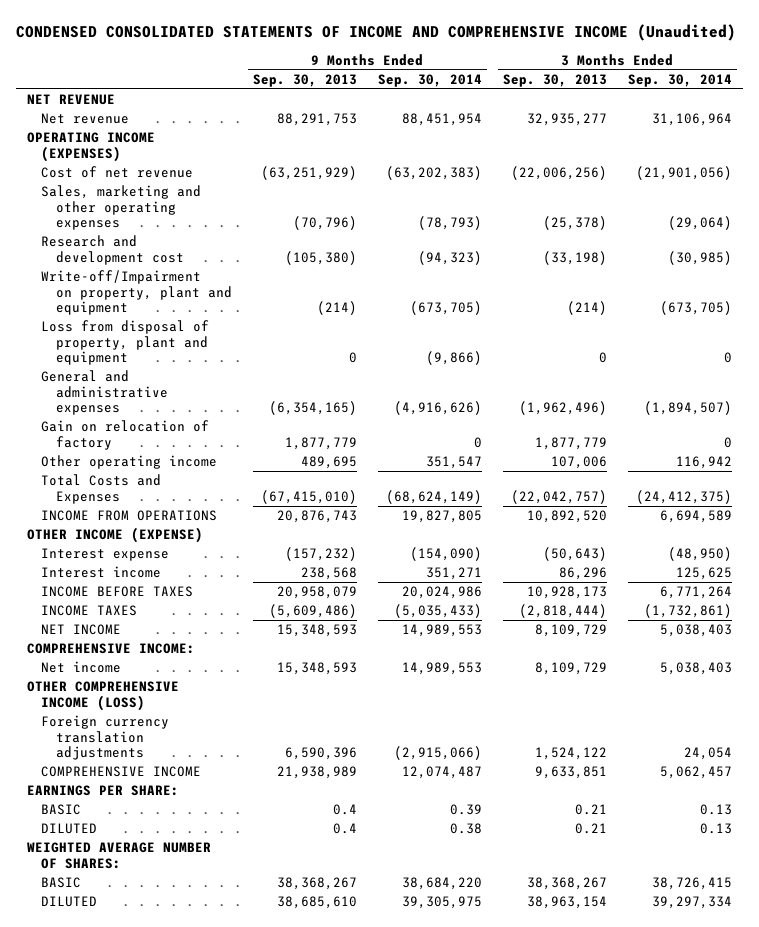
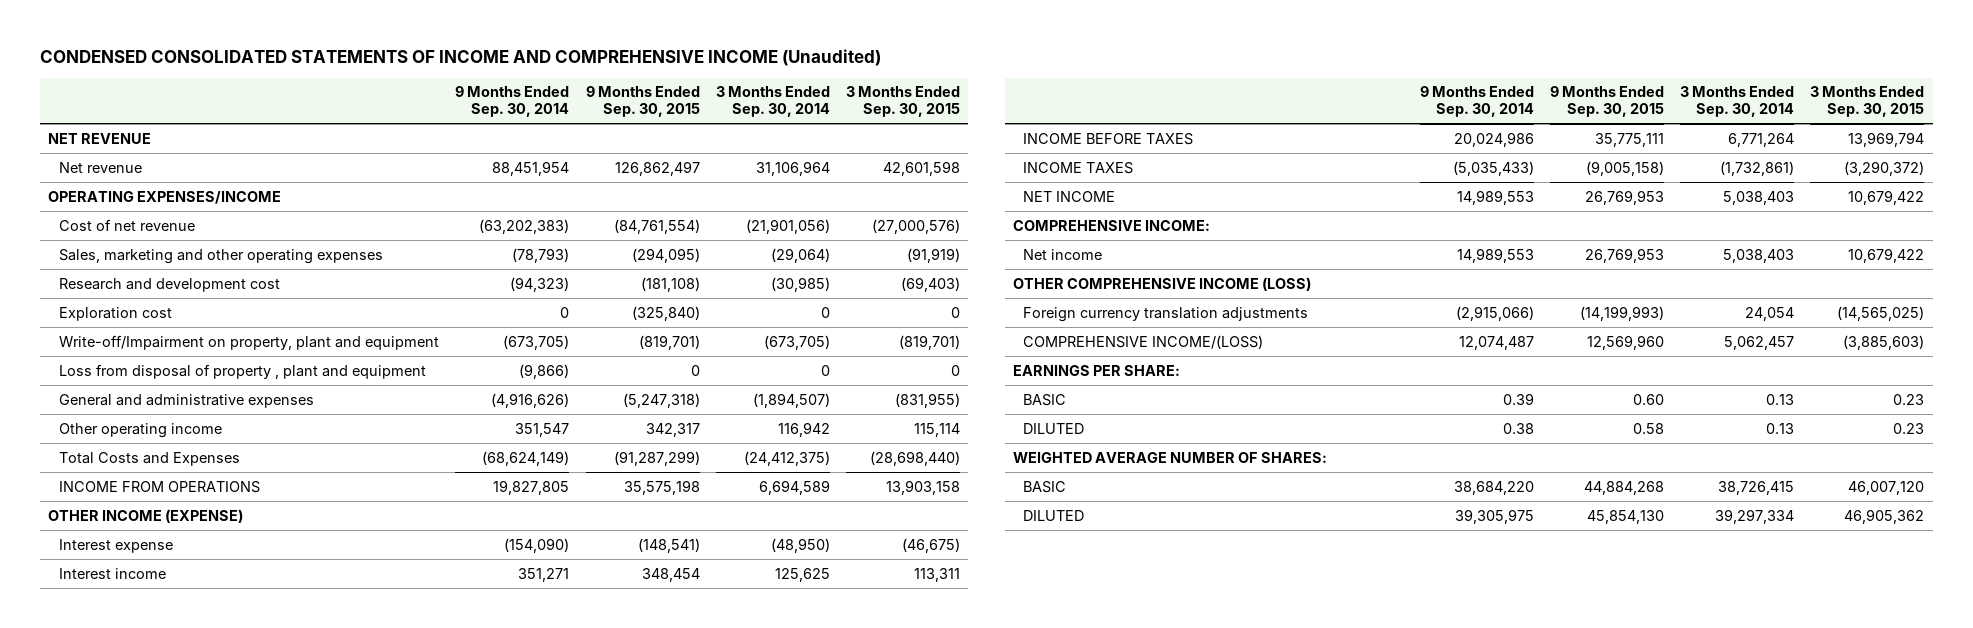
[252,73,357,87] Sep. 30, 2013 -> none
[502,73,607,87] Sep. 30, 2013 -> none
none -> [585,86,700,118] 9 Months Ended Sep. 30, 2015
none -> [846,86,961,118] 3 Months Ended Sep. 30, 2015
[26,132,155,162] OPERATING INCOME (EXPENSES) -> [48,190,282,204] OPERATING EXPENSES/INCOME
none -> [59,306,173,321] Exploration cost
[41,320,210,366] Loss from disposal of property, plant and equipment -> [59,363,427,379] Loss from disposal of property , plant and equipment
[41,420,210,450] Gain on relocation of factory -> none
[41,766,202,778] COMPREHENSIVE INCOME -> [1023,334,1264,349] COMPREHENSIVE INCOME/(LOSS)

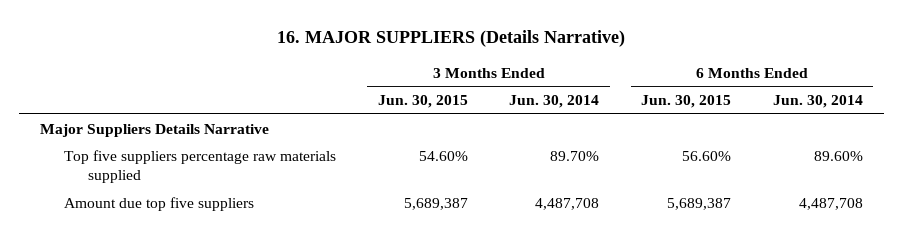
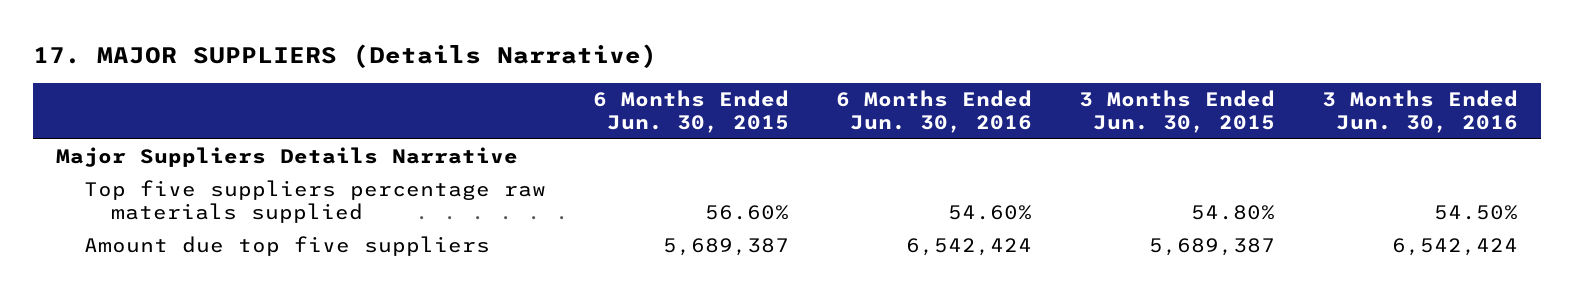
[277,30,626,48] 16. MAJOR SUPPLIERS (Details Narrative) -> [32,44,657,69] 17. MAJOR SUPPLIERS (Details Narrative)
[509,95,600,109] Jun. 30, 2014 -> none
[772,95,863,109] Jun. 30, 2014 -> none
none -> [835,90,1032,134] 6 Months Ended Jun. 30, 2016
none -> [1321,90,1518,134] 3 Months Ended Jun. 30, 2016
[418,150,468,161] 54.60% -> [1190,205,1275,221] 54.80%

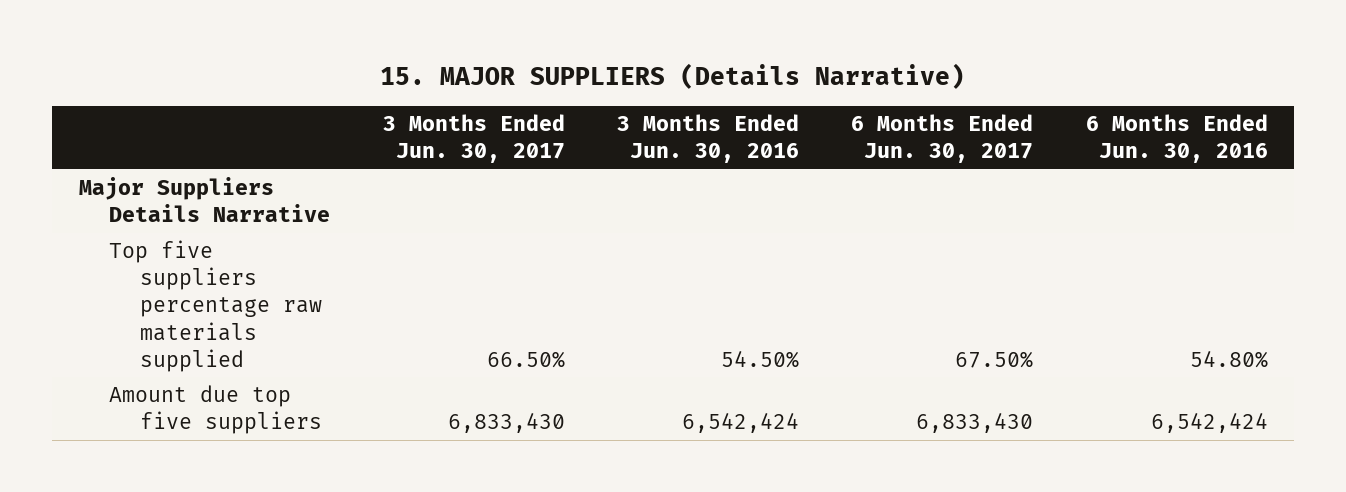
[32,44,657,69] 17. MAJOR SUPPLIERS (Details Narrative) -> [380,62,966,89] 15. MAJOR SUPPLIERS (Details Narrative)
[592,90,789,134] 6 Months Ended Jun. 30, 2015 -> none
[1078,90,1275,134] 3 Months Ended Jun. 30, 2015 -> none
none -> [382,114,565,164] 3 Months Ended Jun. 30, 2017
none -> [851,114,1034,164] 6 Months Ended Jun. 30, 2017
[947,205,1032,221] 54.60% -> [1189,349,1268,368] 54.80%

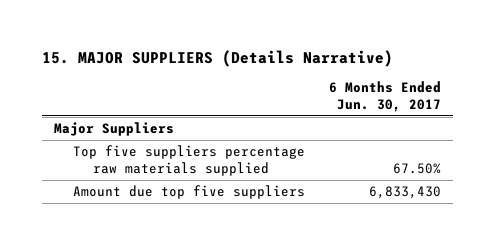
[382,114,565,164] 3 Months Ended Jun. 30, 2017 -> none
[617,114,800,164] 3 Months Ended Jun. 30, 2016 -> none
[1085,114,1268,164] 6 Months Ended Jun. 30, 2016 -> none
[78,177,331,223] Major Suppliers Details Narrative -> [53,122,174,137] Major Suppliers

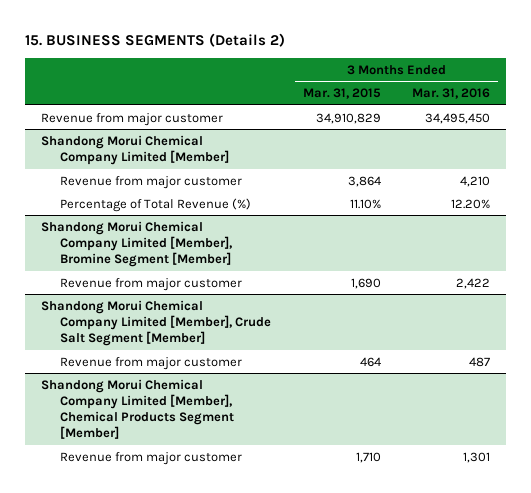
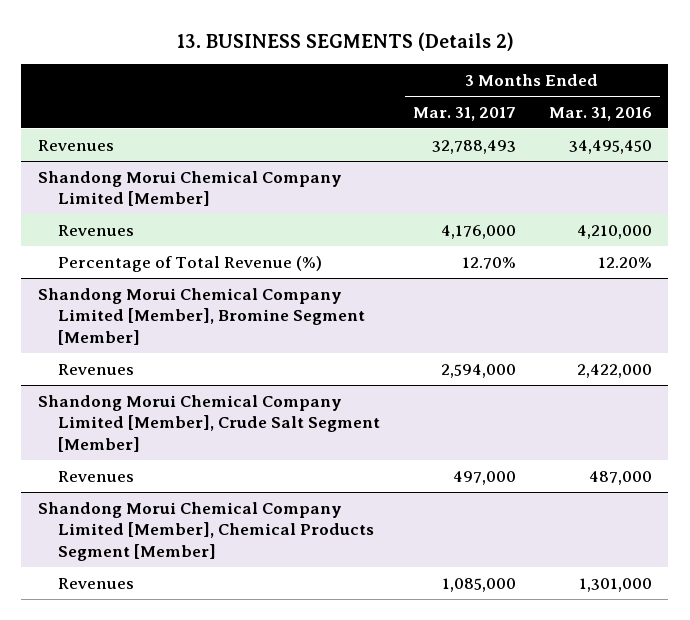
[24,33,285,48] 15. BUSINESS SEGMENTS (Details 2) -> [175,31,514,51] 13. BUSINESS SEGMENTS (Details 2)
[302,88,381,100] Mar. 31, 2015 -> none
none -> [412,106,516,121] Mar. 31, 2017
[40,112,223,126] Revenue from major customer -> [37,139,114,151] Revenues
[60,175,243,189] Revenue from major customer -> none
none -> [57,224,134,236] Revenues
[60,277,243,291] Revenue from major customer -> none
none -> [57,363,134,375] Revenues
[60,356,243,370] Revenue from major customer -> none
none -> [57,470,134,482] Revenues
[60,451,243,465] Revenue from major customer -> none
none -> [57,577,134,589] Revenues

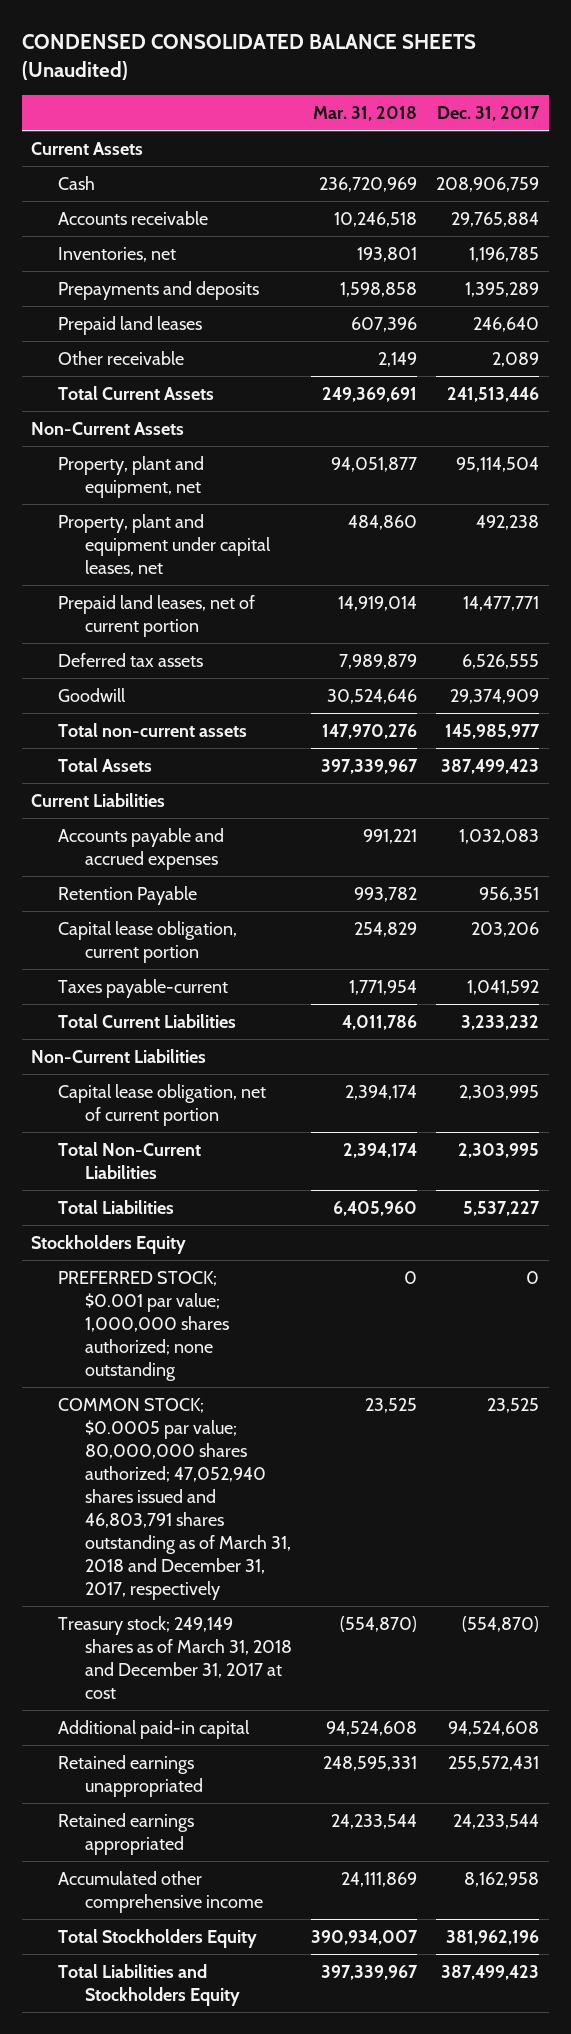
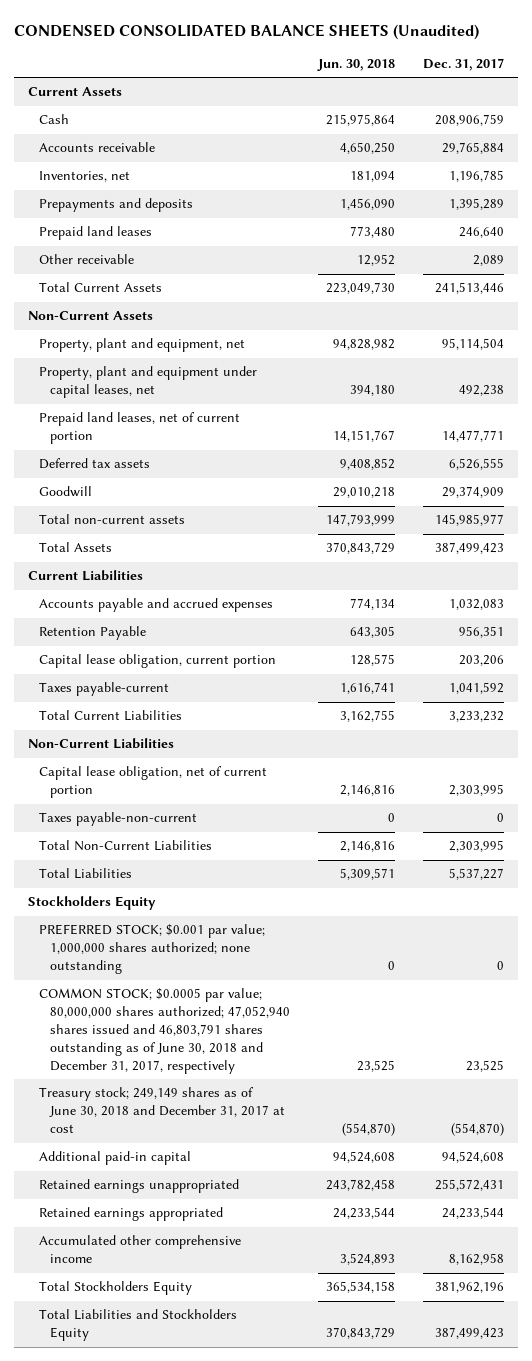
[313,105,418,121] Mar. 31, 2018 -> none
none -> [316,59,395,72] Jun. 30, 2018
none -> [38,812,197,827] Taxes payable-non-current
[58,1397,291,1600] COMMON STOCK; $0.0005 par value; 80,000,000 shares authorized; 47,052,940 shares issued and 46,803,791 shares outstanding as of March 31, 2018 and December 31, 2017, respectively -> [38,988,290,1075] COMMON STOCK; $0.0005 par value; 80,000,000 shares authorized; 47,052,940 shares issued and 46,803,791 shares outstanding as of June 30, 2018 and December 31, 2017, respectively
[58,1615,292,1699] Treasury stock; 249,149 shares as of March 31, 2018 and December 31, 2017 at cost -> [38,1087,285,1134] Treasury stock; 249,149 shares as of June 30, 2018 and December 31, 2017 at cost

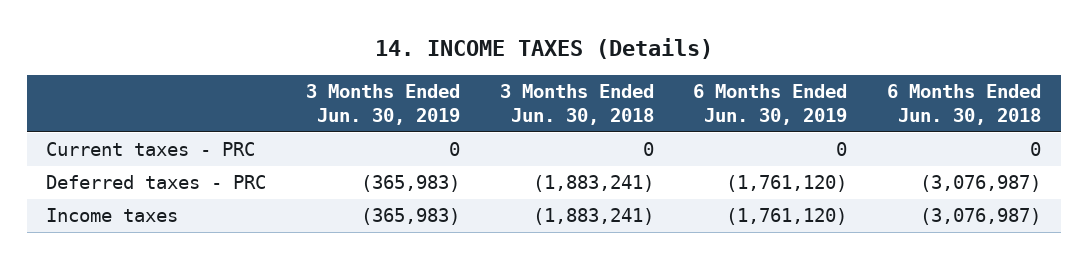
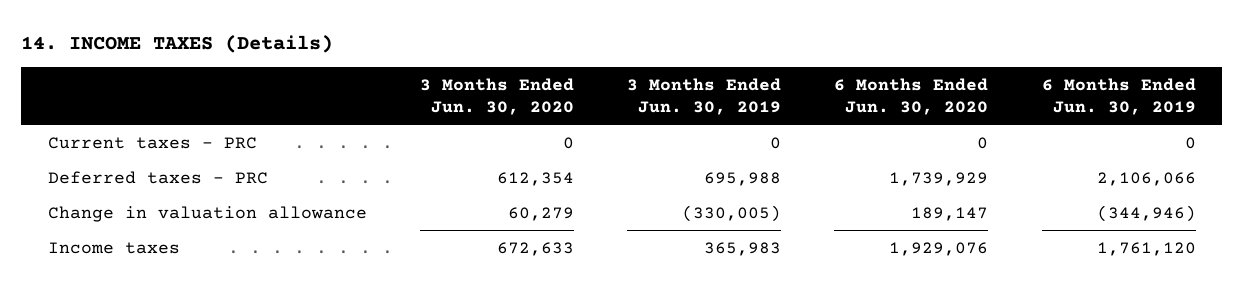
[499,84,654,126] 3 Months Ended Jun. 30, 2018 -> none
[886,84,1041,126] 6 Months Ended Jun. 30, 2018 -> none
none -> [419,77,574,115] 3 Months Ended Jun. 30, 2020
none -> [834,77,989,115] 6 Months Ended Jun. 30, 2020
[360,175,460,193] (365,983) -> [704,171,782,186] 695,988
[726,175,848,193] (1,761,120) -> [1096,171,1196,186] 2,106,066
none -> [47,205,367,222] Change in valuation allowance
[360,208,460,226] (365,983) -> [704,241,782,256] 365,983
[726,208,848,226] (1,761,120) -> [1096,241,1196,256] 1,761,120

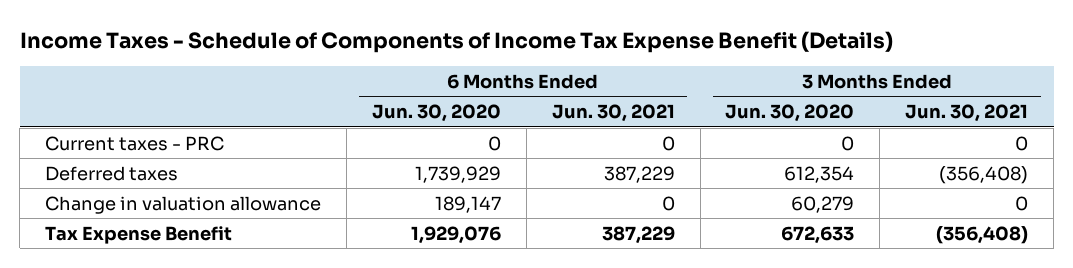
[21,34,334,53] 14. INCOME TAXES (Details) -> [19,30,893,53] Income Taxes - Schedule of Components of Income Tax Expense Benefit (Details)
[627,77,782,115] 3 Months Ended Jun. 30, 2019 -> none
[1041,77,1196,115] 6 Months Ended Jun. 30, 2019 -> none
none -> [551,104,675,123] Jun. 30, 2021
none -> [905,104,1029,123] Jun. 30, 2021
[47,170,268,184] Deferred taxes - PRC -> [45,165,179,181] Deferred taxes
[47,241,180,254] Income taxes -> [45,225,233,244] Tax Expense Benefit

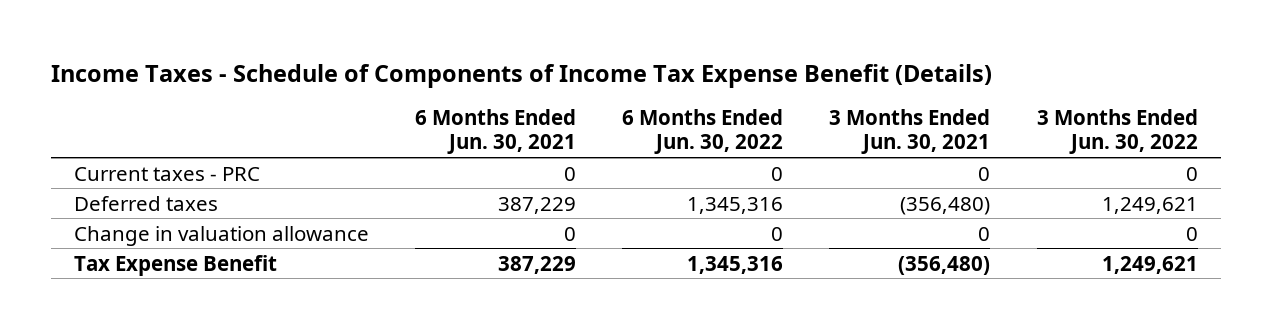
[371,104,501,123] Jun. 30, 2020 -> none
[725,104,855,123] Jun. 30, 2020 -> none
none -> [622,108,784,155] 6 Months Ended Jun. 30, 2022
none -> [1036,108,1198,155] 3 Months Ended Jun. 30, 2022
[939,165,1029,184] (356,408) -> [900,196,991,215] (356,480)
[936,225,1029,244] (356,408) -> [898,255,991,275] (356,480)

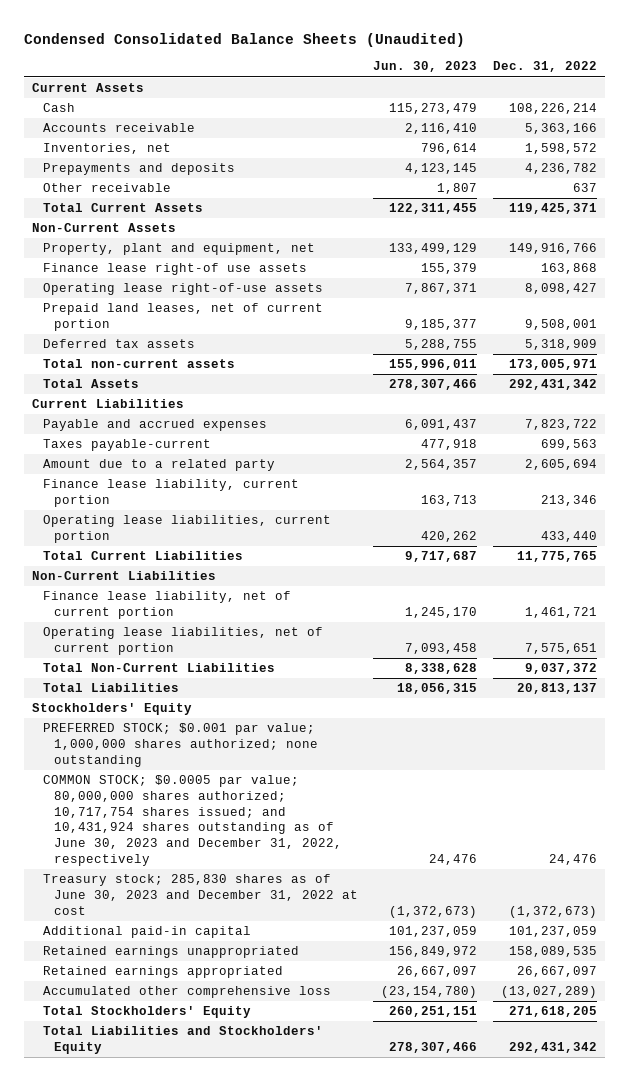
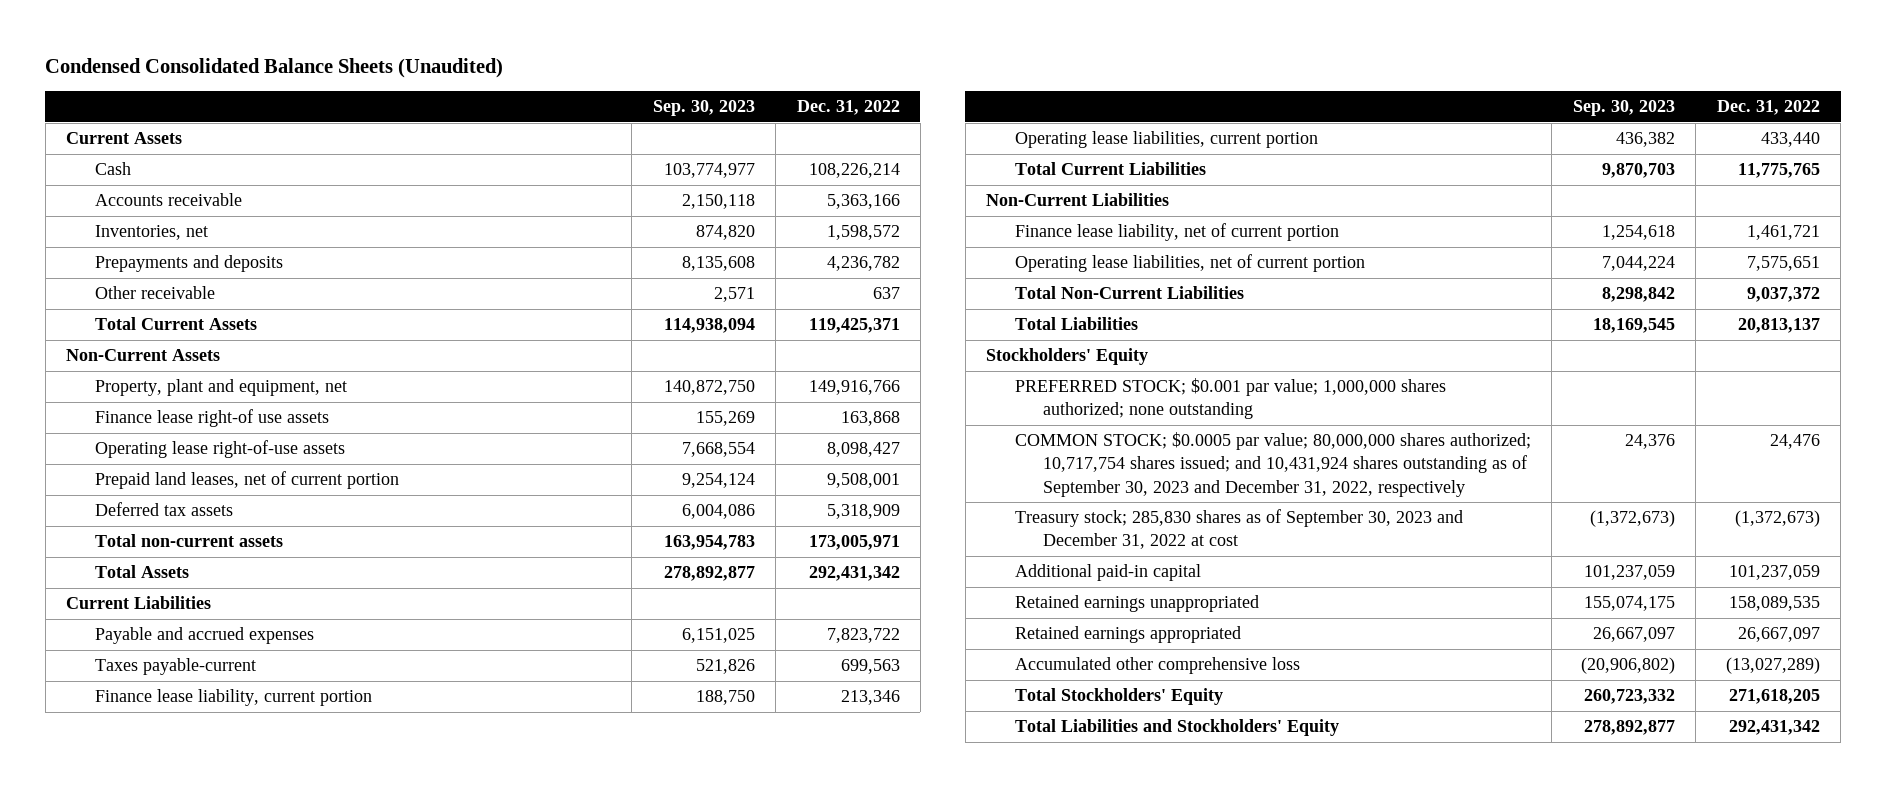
[373,61,478,73] Jun. 30, 2023 -> none
none -> [652,100,755,117] Sep. 30, 2023
[42,459,275,472] Amount due to a related party -> none
[42,775,342,866] COMMON STOCK; $0.0005 par value; 80,000,000 shares authorized; 10,717,754 shares issued; and 10,431,924 shares outstanding as of June 30, 2023 and December 31, 2022, respectively -> [1014,432,1531,497] COMMON STOCK; $0.0005 par value; 80,000,000 shares authorized; 10,717,754 shares issued; and 10,431,924 shares outstanding as of September 30, 2023 and December 31, 2022, respectively
[42,874,358,915] Treasury stock; 285,830 shares as of June 30, 2023 and December 31, 2022 at cost -> [1014,509,1463,550] Treasury stock; 285,830 shares as of September 30, 2023 and December 31, 2022 at cost

